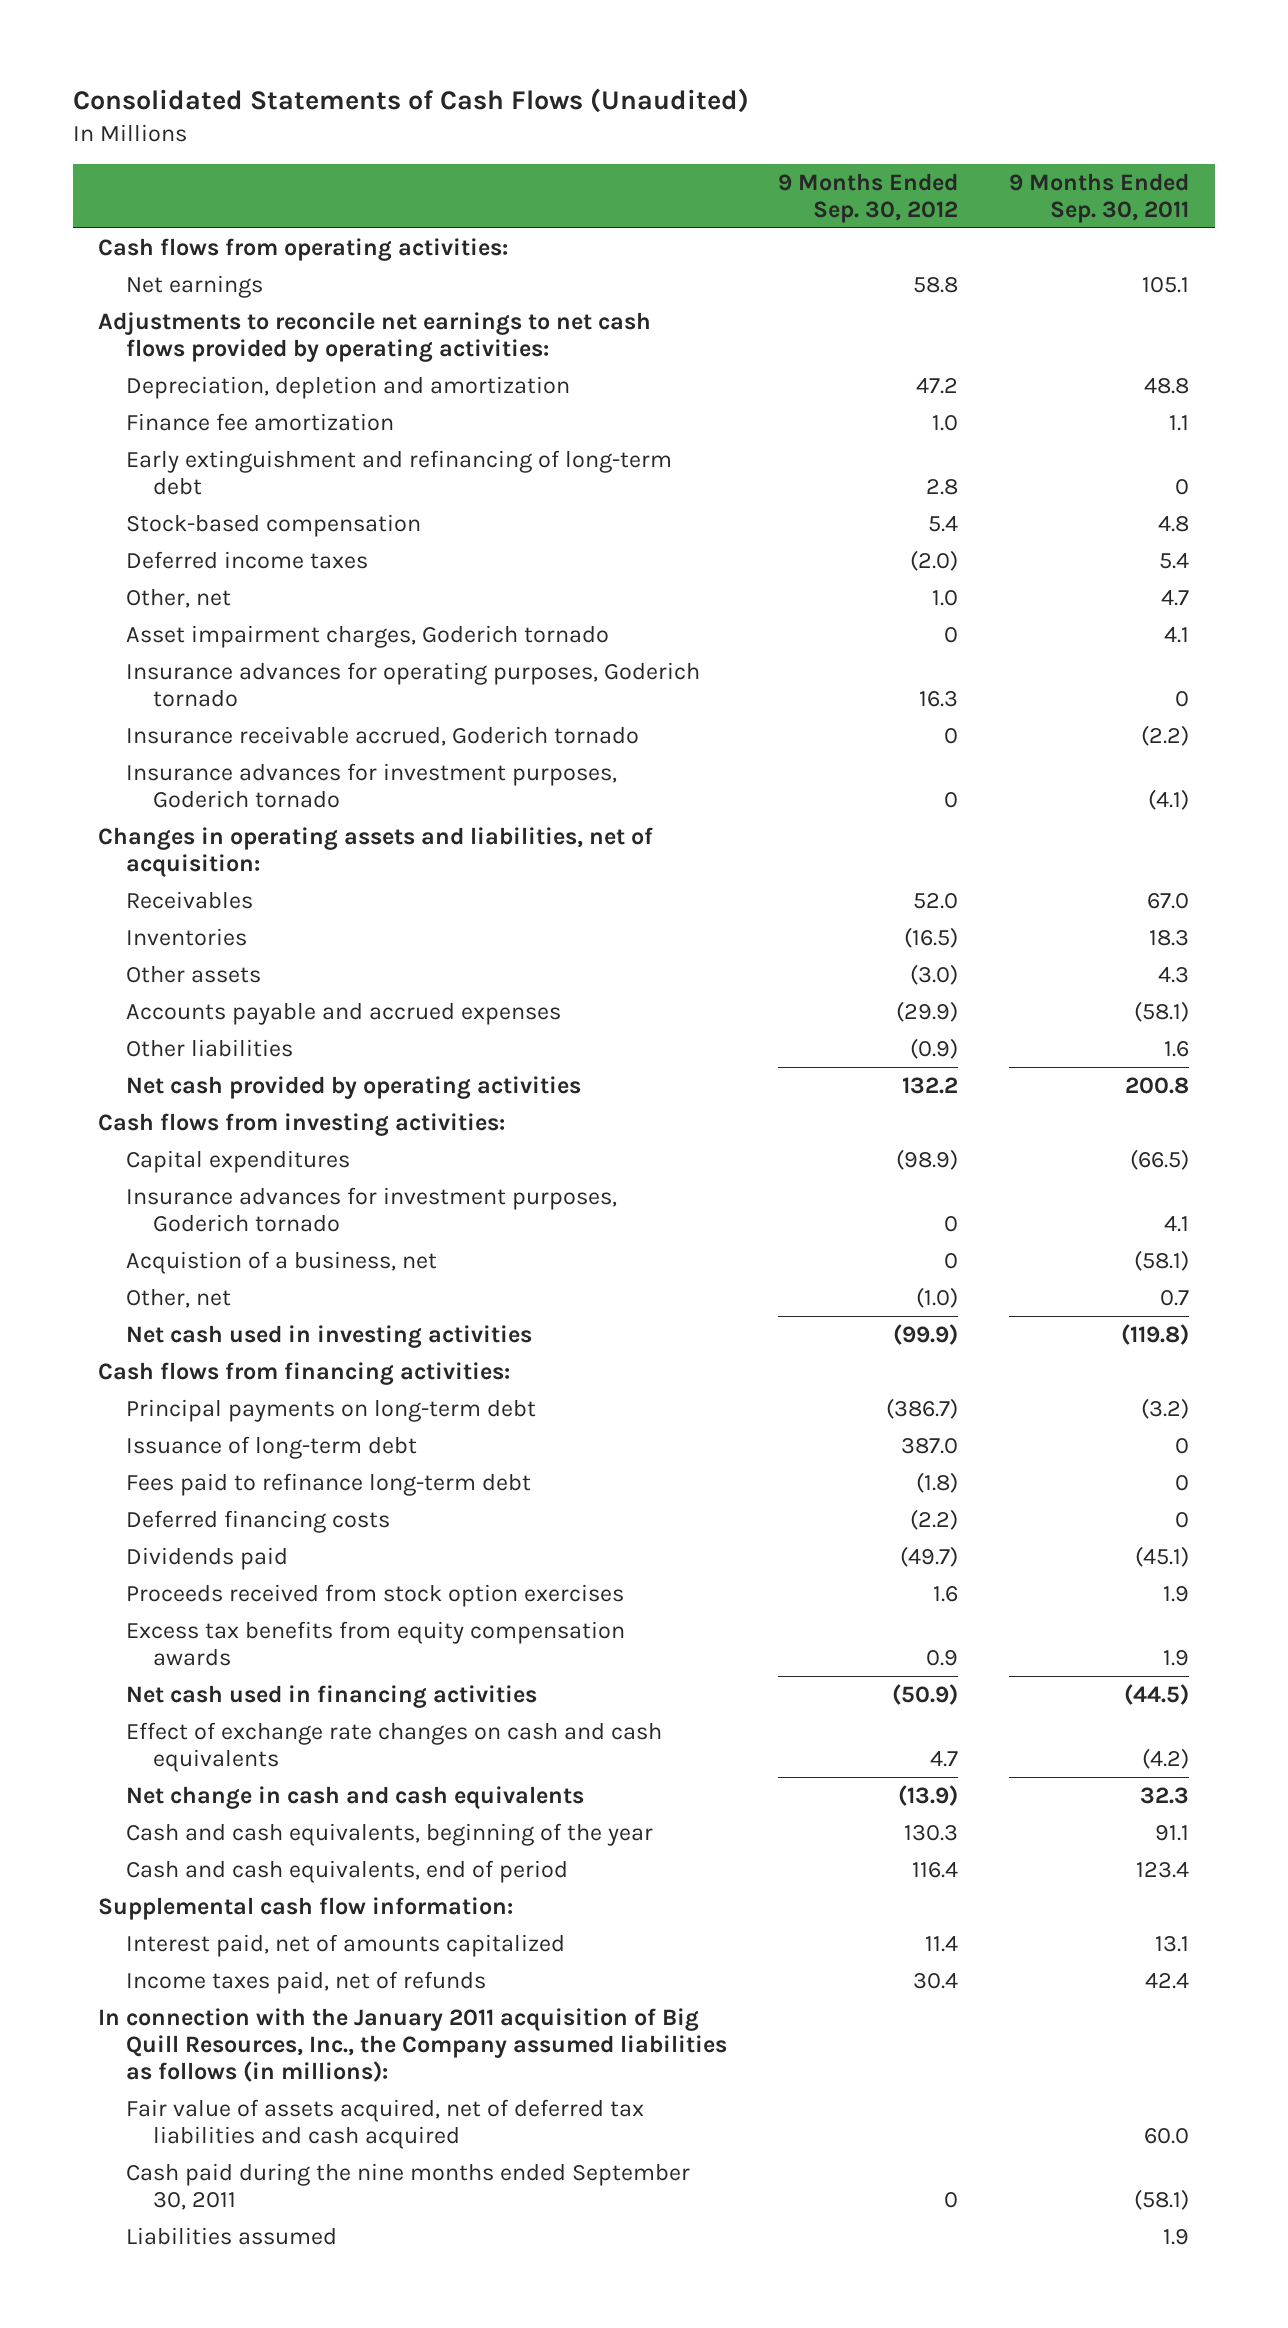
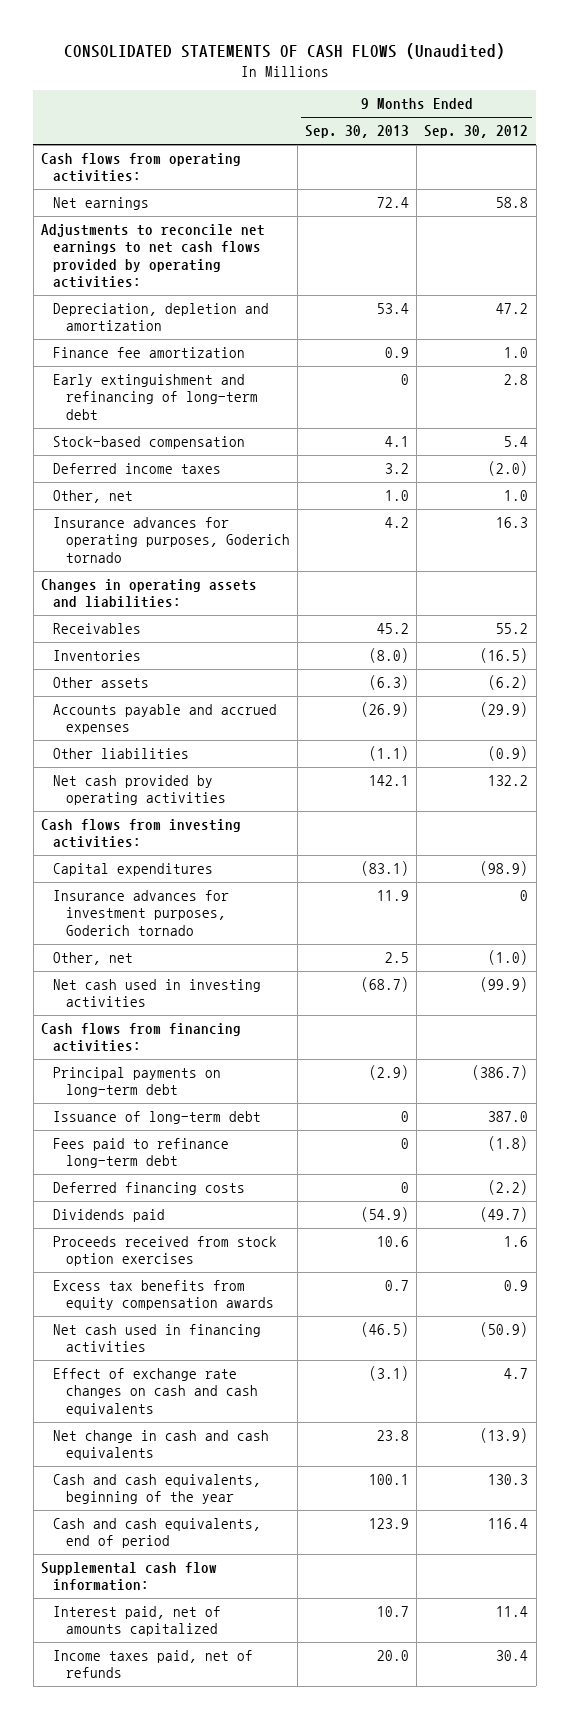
[72,88,749,114] Consolidated Statements of Cash Flows (Unaudited) -> [63,42,505,59] CONSOLIDATED STATEMENTS OF CASH FLOWS (Unaudited)
[1009,172,1190,223] 9 Months Ended Sep. 30, 2011 -> none
none -> [305,125,410,139] Sep. 30, 2013
[125,624,609,648] Asset impairment charges, Goderich tornado -> none
[125,725,639,746] Insurance receivable accrued, Goderich tornado -> none
[125,762,617,808] Insurance advances for investment purposes, Goderich tornado -> none
[98,826,654,877] Changes in operating assets and liabilities, net of acquisition: -> [40,579,257,609] Changes in operating assets and liabilities:
[913,892,959,909] 52.0 -> [496,623,529,635] 55.2
[910,963,959,985] (3.0) -> [488,675,529,691] (6.2)
[125,1250,437,1274] Acquistion of a business, net -> none
[98,2007,727,2082] In connection with the January 2011 acquisition of Big Quill Resources, Inc., the Company assumed liabilities as follows (in millions): -> none
[125,2098,644,2149] Fair value of assets acquired, net of deferred tax liabilities and cash acquired -> none
[125,2162,690,2210] Cash paid during the nine months ended September 30, 2011 -> none
[125,2226,337,2245] Liabilities assumed -> none

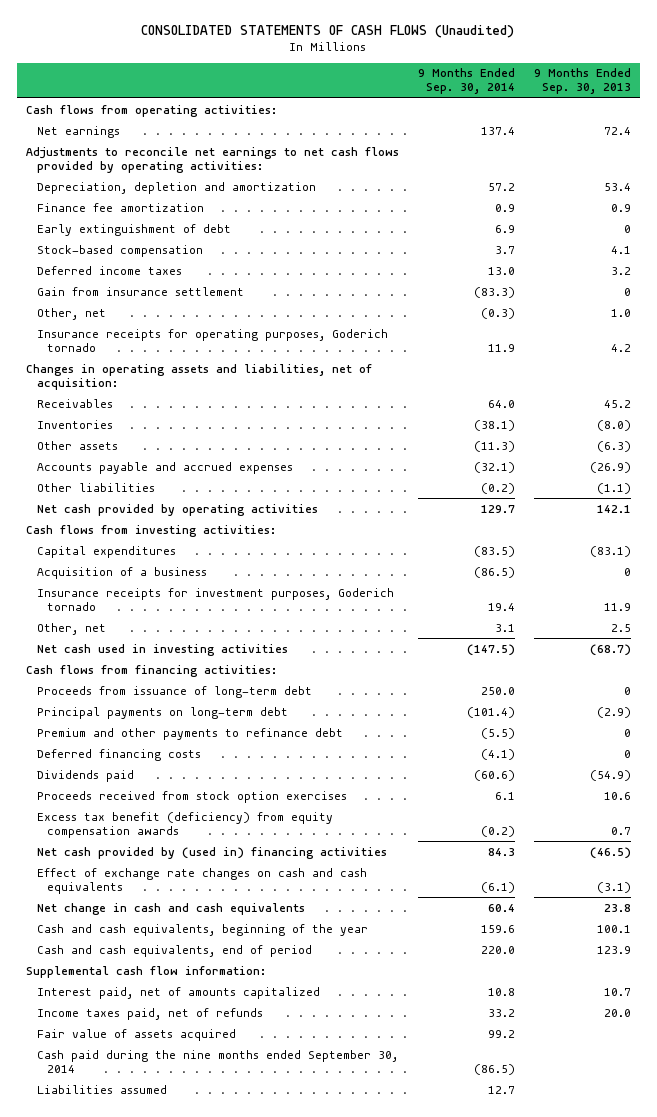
[424,125,529,139] Sep. 30, 2012 -> none
none -> [417,68,515,95] 9 Months Ended Sep. 30, 2014
[53,374,259,420] Early extinguishment and refinancing of long-term debt -> [36,223,231,236] Early extinguishment of debt
none -> [36,286,244,296] Gain from insurance settlement
[53,517,291,563] Insurance advances for operating purposes, Goderich tornado -> [36,328,388,352] Insurance receipts for operating purposes, Goderich tornado
[40,579,257,609] Changes in operating assets and liabilities: -> [26,363,373,390] Changes in operating assets and liabilities, net of acquisition:
none -> [36,566,207,579] Acquisition of a business
[53,890,230,936] Insurance advances for investment purposes, Goderich tornado -> [36,587,394,611] Insurance receipts for investment purposes, Goderich tornado
none -> [36,685,312,698] Proceeds from issuance of long-term debt
[53,1111,262,1125] Issuance of long-term debt -> none
[53,1138,230,1169] Fees paid to refinance long-term debt -> [36,727,343,740] Premium and other payments to refinance debt
[53,1280,275,1311] Excess tax benefits from equity compensation awards -> [36,811,333,838] Excess tax benefit (deficiency) from equity compensation awards
[53,1324,262,1353] Net cash used in financing activities -> [36,846,387,859] Net cash provided by (used in) financing activities
none -> [36,1028,236,1041] Fair value of assets acquired
none -> [36,1049,398,1073] Cash paid during the nine months ended September 30, 2014
none -> [36,1084,167,1094] Liabilities assumed

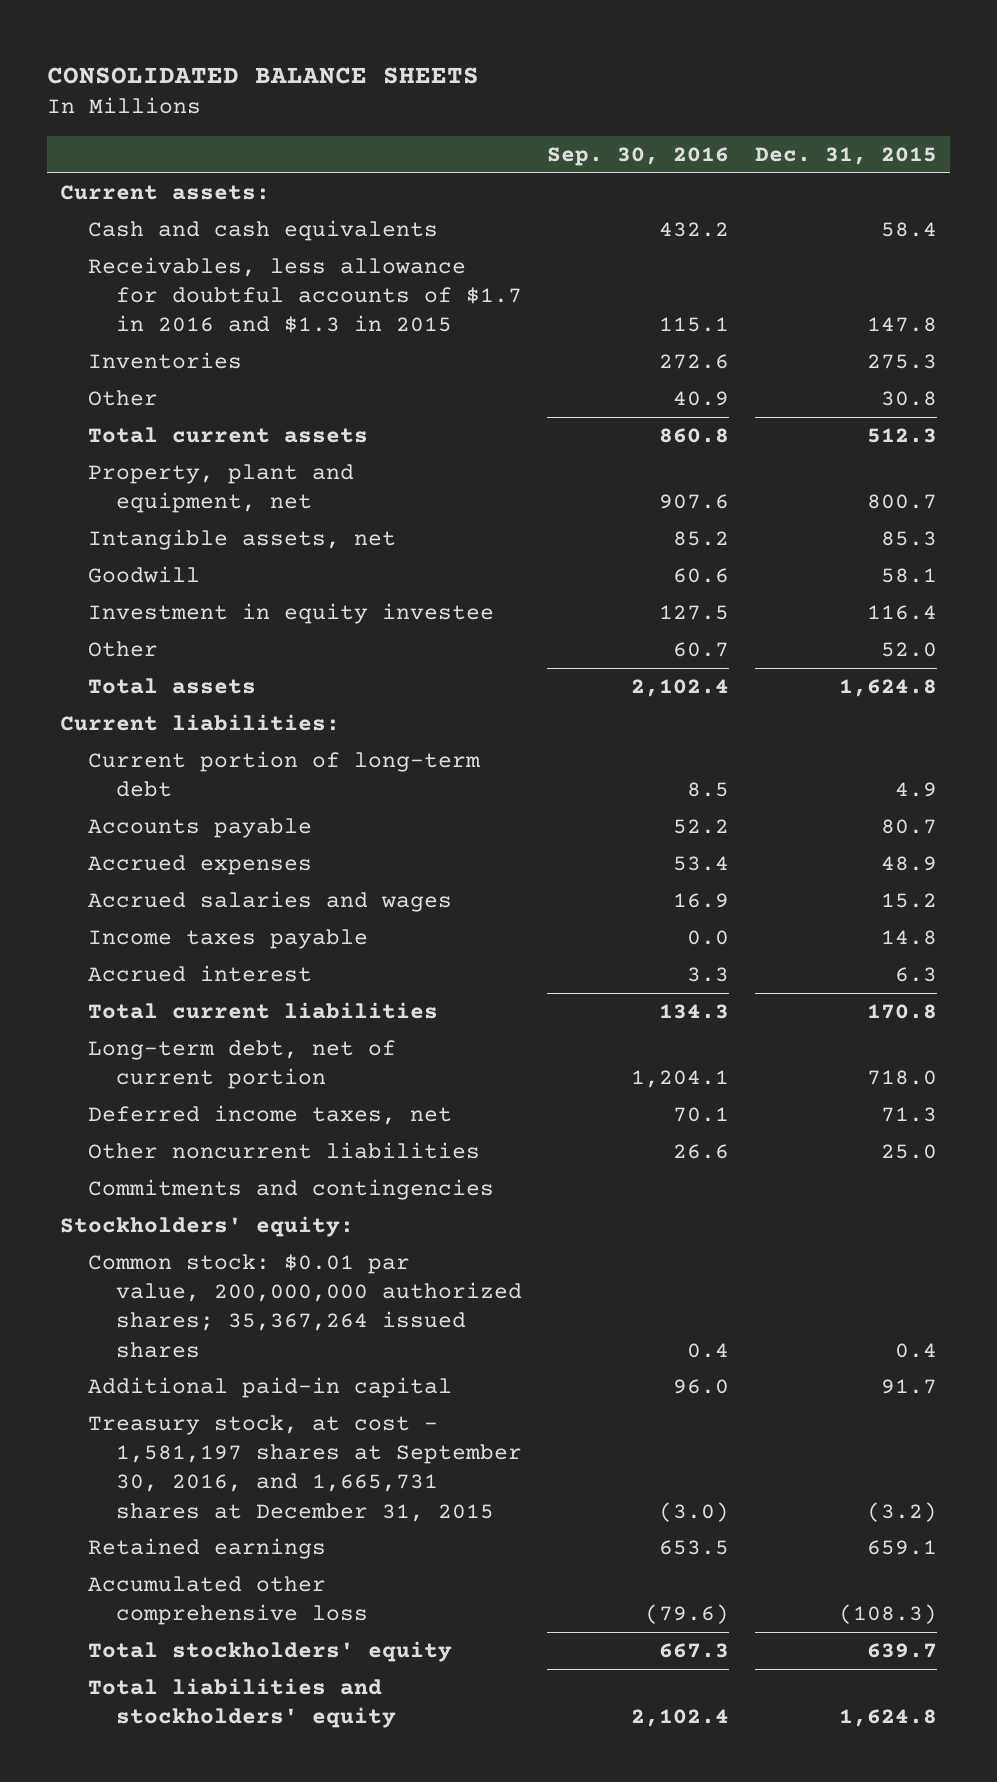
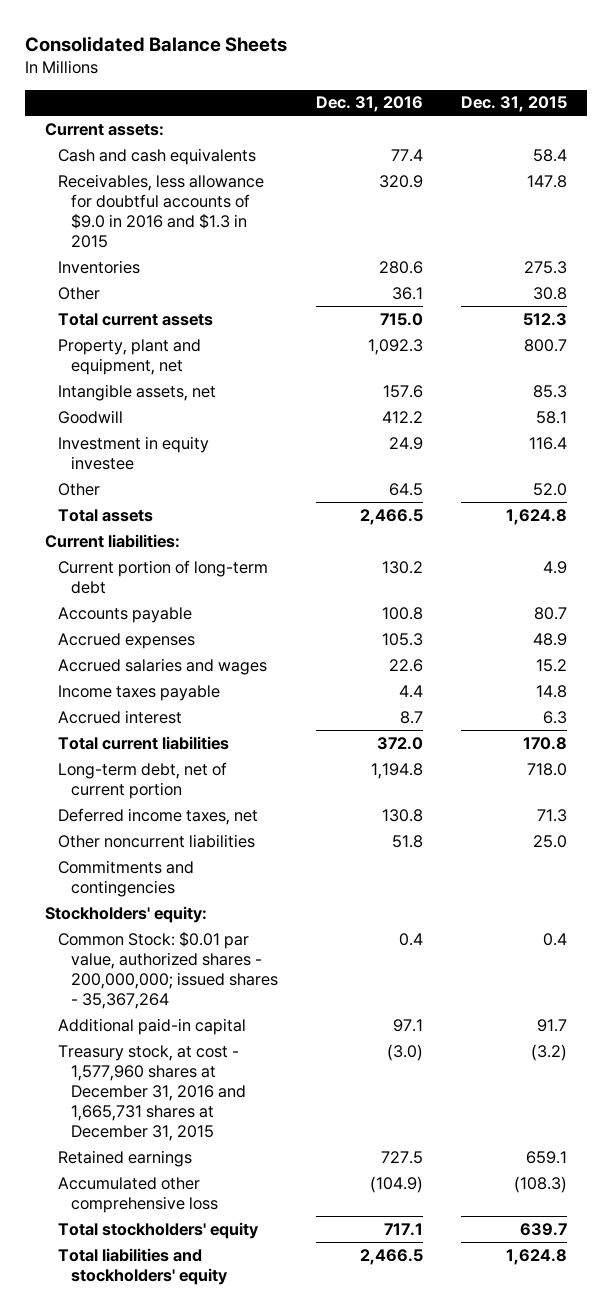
[47,66,480,84] CONSOLIDATED BALANCE SHEETS -> [25,36,288,53] Consolidated Balance Sheets
[547,146,730,166] Sep. 30, 2016 -> none
none -> [316,96,424,113] Dec. 31, 2016
[87,256,522,334] Receivables, less allowance for doubtful accounts of $1.7 in 2016 and $1.3 in 2015 -> [57,173,264,248] Receivables, less allowance for doubtful accounts of $9.0 in 2016 and $1.3 in 2015
[87,1253,522,1358] Common stock: $0.01 par value, 200,000,000 authorized shares; 35,367,264 issued shares -> [57,930,278,1009] Common Stock: $0.01 par value, authorized shares - 200,000,000; issued shares - 35,367,264
[87,1414,522,1522] Treasury stock, at cost - 1,581,197 shares at September 30, 2016, and 1,665,731 shares at December 31, 2015 -> [57,1044,246,1141] Treasury stock, at cost - 1,577,960 shares at December 31, 2016 and 1,665,731 shares at December 31, 2015

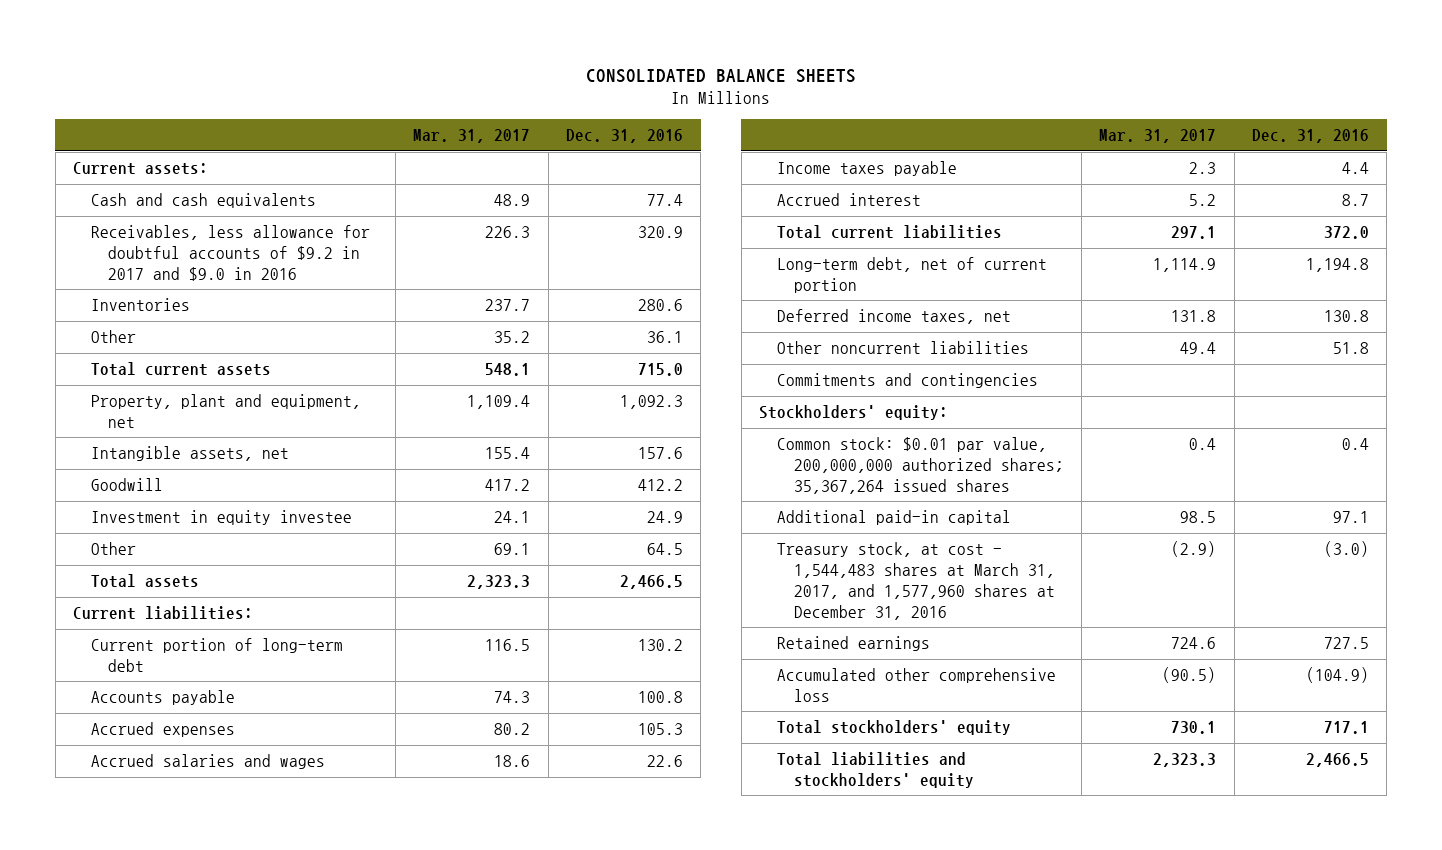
[25,36,288,53] Consolidated Balance Sheets -> [585,68,856,83] CONSOLIDATED BALANCE SHEETS
[461,96,568,113] Dec. 31, 2015 -> none
none -> [413,129,531,144] Mar. 31, 2017
[57,173,264,248] Receivables, less allowance for doubtful accounts of $9.0 in 2016 and $1.3 in 2015 -> [90,225,370,281] Receivables, less allowance for doubtful accounts of $9.2 in 2017 and $9.0 in 2016
[57,930,278,1009] Common Stock: $0.01 par value, authorized shares - 200,000,000; issued shares - 35,367,264 -> [776,437,1064,494] Common stock: $0.01 par value, 200,000,000 authorized shares; 35,367,264 issued shares
[57,1044,246,1141] Treasury stock, at cost - 1,577,960 shares at December 31, 2016 and 1,665,731 shares at December 31, 2015 -> [776,542,1055,620] Treasury stock, at cost - 1,544,483 shares at March 31, 2017, and 1,577,960 shares at December 31, 2016

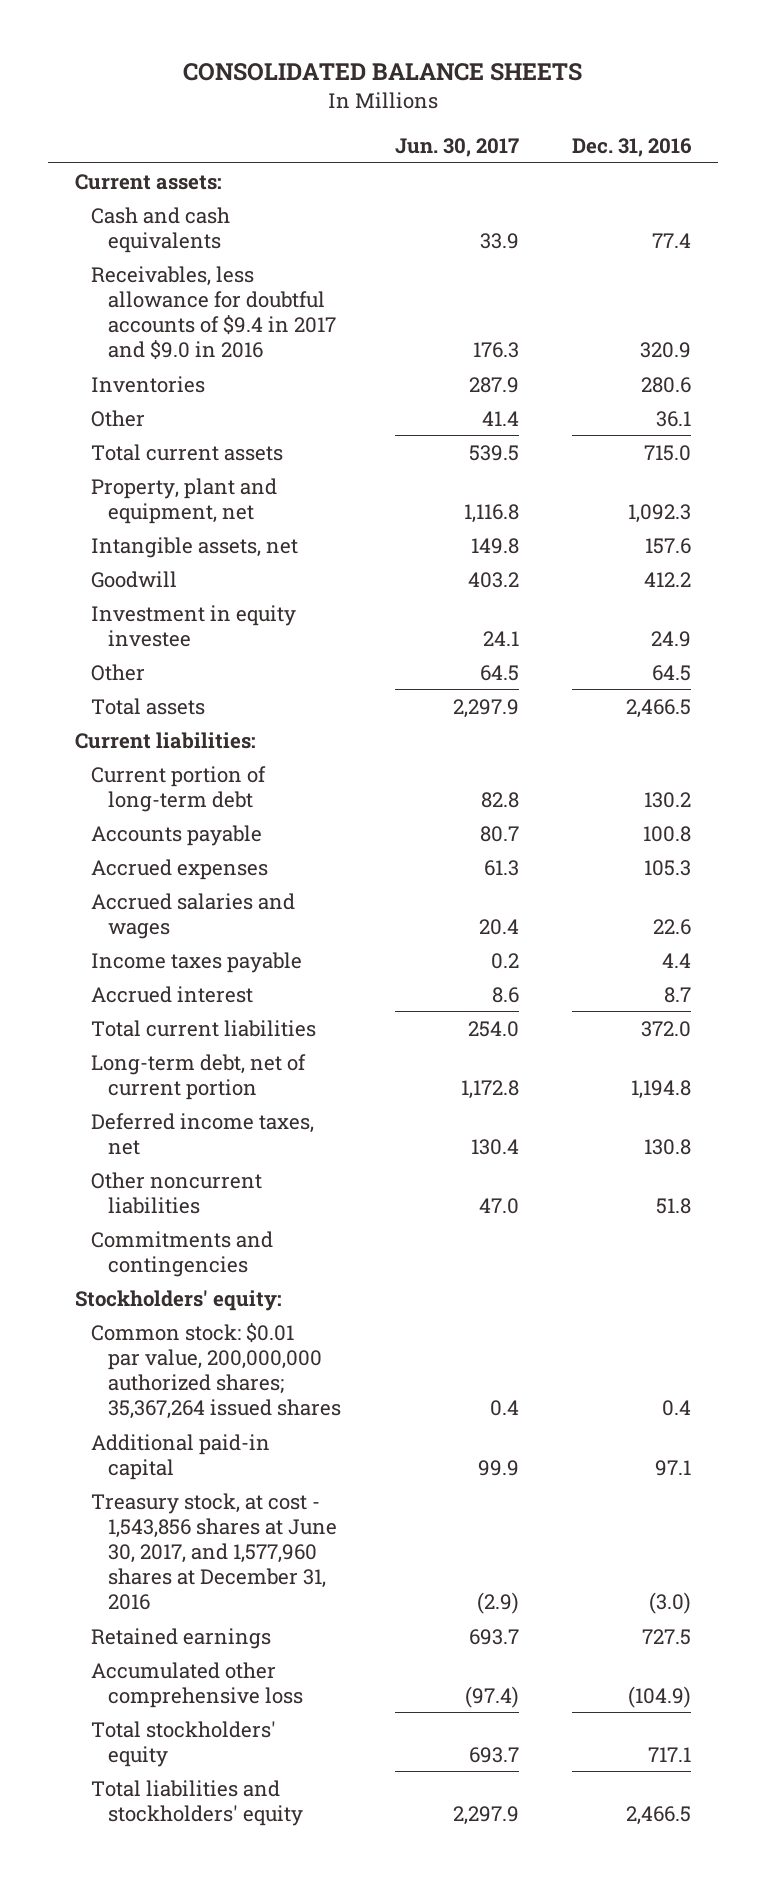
[413,129,531,144] Mar. 31, 2017 -> none
none -> [394,138,519,158] Jun. 30, 2017
[90,225,370,281] Receivables, less allowance for doubtful accounts of $9.2 in 2017 and $9.0 in 2016 -> [91,265,337,360] Receivables, less allowance for doubtful accounts of $9.4 in 2017 and $9.0 in 2016
[776,542,1055,620] Treasury stock, at cost - 1,544,483 shares at March 31, 2017, and 1,577,960 shares at December 31, 2016 -> [91,1492,338,1611] Treasury stock, at cost - 1,543,856 shares at June 30, 2017, and 1,577,960 shares at December 31, 2016

